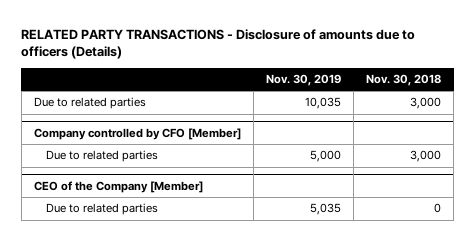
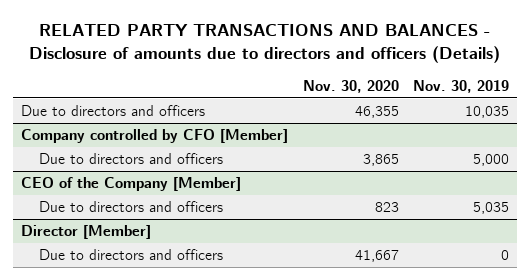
[21,28,416,60] RELATED PARTY TRANSACTIONS - Disclosure of amounts due to officers (Details) -> [29,24,501,64] RELATED PARTY TRANSACTIONS AND BALANCES - Disclosure of amounts due to directors and officers (Details)
[366,73,442,86] Nov. 30, 2018 -> none
none -> [302,79,399,93] Nov. 30, 2020
[33,97,146,110] Due to related parties -> [20,105,205,117] Due to directors and officers
[45,150,158,163] Due to related parties -> [38,153,223,165] Due to directors and officers
[45,203,158,216] Due to related parties -> [38,201,223,213] Due to directors and officers
none -> [20,225,151,240] Director [Member]
none -> [38,249,223,261] Due to directors and officers

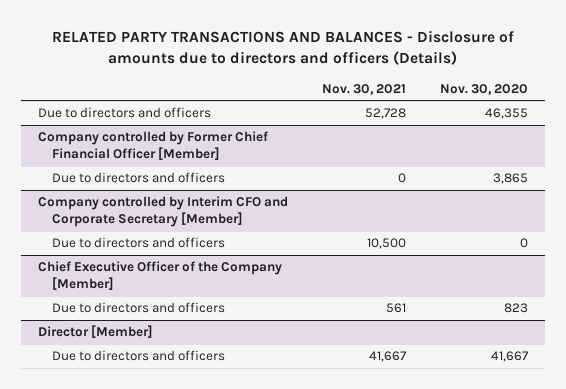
[413,79,510,93] Nov. 30, 2019 -> none
none -> [322,83,407,95] Nov. 30, 2021
[20,129,288,144] Company controlled by CFO [Member] -> none
none -> [38,131,269,161] Company controlled by Former Chief Financial Officer [Member]
none -> [38,196,289,228] Company controlled by Interim CFO and Corporate Secretary [Member]
none -> [51,237,225,249] Due to directors and officers
[20,177,241,192] CEO of the Company [Member] -> [38,261,283,291] Chief Executive Officer of the Company [Member]

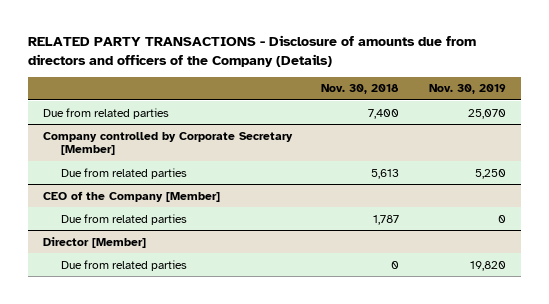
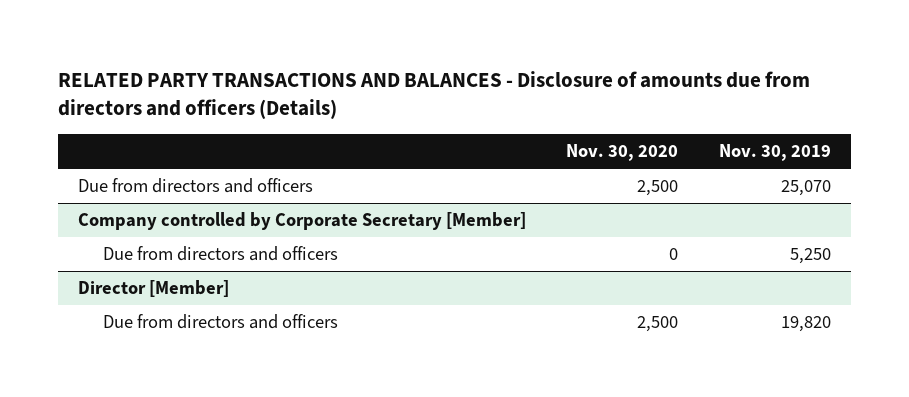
[27,35,476,67] RELATED PARTY TRANSACTIONS - Disclosure of amounts due from directors and officers of the Company (Details) -> [58,70,811,120] RELATED PARTY TRANSACTIONS AND BALANCES - Disclosure of amounts due from directors and officers (Details)
[321,84,400,95] Nov. 30, 2018 -> none
none -> [566,144,679,162] Nov. 30, 2020
[42,107,169,119] Due from related parties -> [78,178,314,194] Due from directors and officers
[42,190,220,202] CEO of the Company [Member] -> none
[61,213,188,225] Due from related parties -> none
[61,167,188,179] Due from related parties -> [102,246,338,262] Due from directors and officers
[61,259,188,271] Due from related parties -> [102,314,338,330] Due from directors and officers

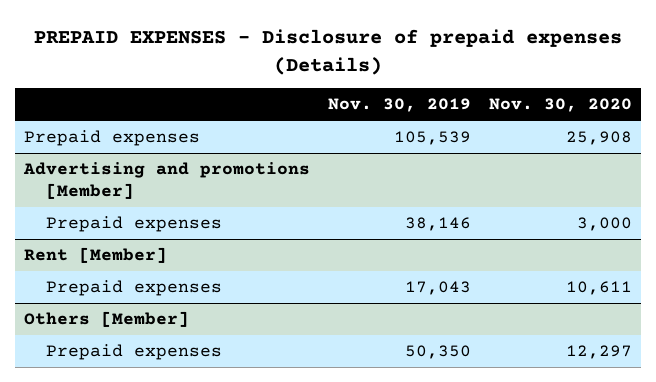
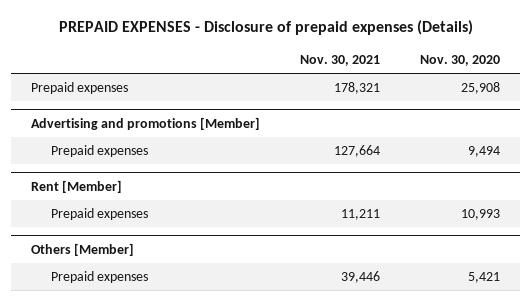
[327,98,471,113] Nov. 30, 2019 -> none
none -> [300,55,381,67] Nov. 30, 2021
[576,216,632,231] 3,000 -> [468,146,501,158] 9,494
[565,280,632,295] 10,611 -> [461,209,501,221] 10,993
[565,344,632,359] 12,297 -> [468,272,501,284] 5,421

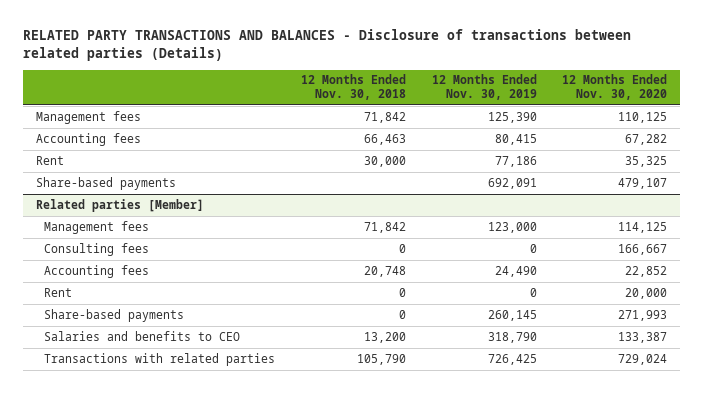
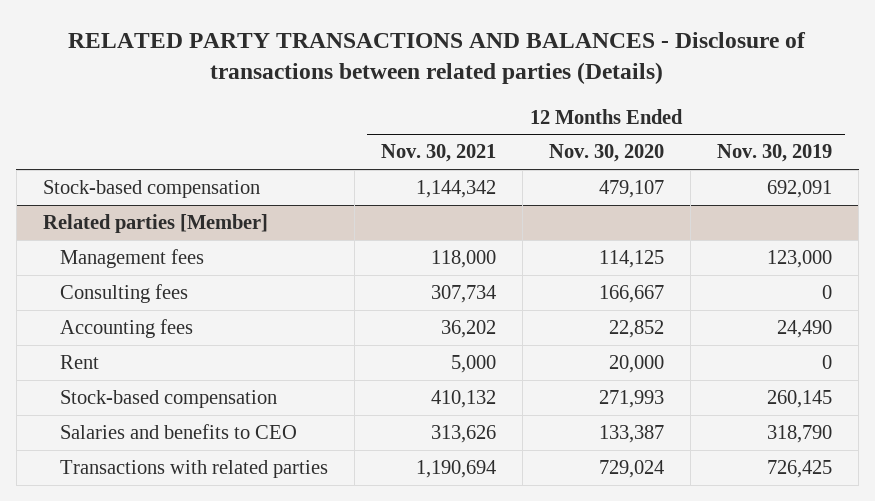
[301,74,407,101] 12 Months Ended Nov. 30, 2018 -> none
none -> [380,144,496,163] Nov. 30, 2021
[35,110,141,124] Management fees -> none
[35,132,141,146] Accounting fees -> none
[35,155,64,165] Rent -> none
[35,176,176,190] Share-based payments -> [42,179,260,198] Stock-based compensation
[44,308,185,322] Share-based payments -> [59,389,277,408] Stock-based compensation

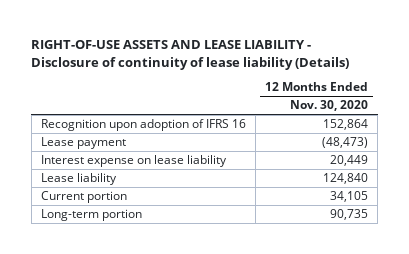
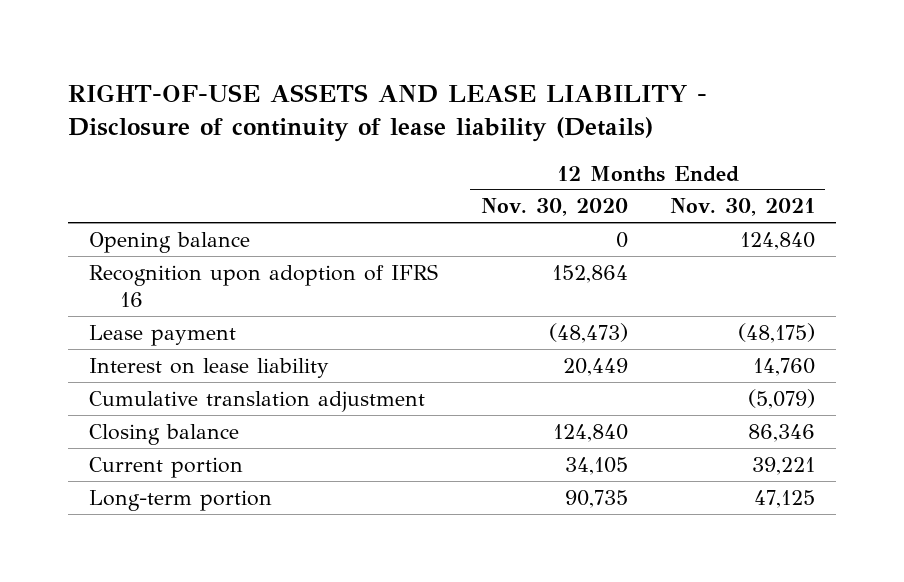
none -> [669,198,815,217] Nov. 30, 2021
none -> [89,231,251,253] Opening balance
[40,155,227,168] Interest expense on lease liability -> [89,357,330,378] Interest on lease liability
none -> [89,390,426,412] Cumulative translation adjustment
[40,173,117,186] Lease liability -> [89,423,240,445] Closing balance

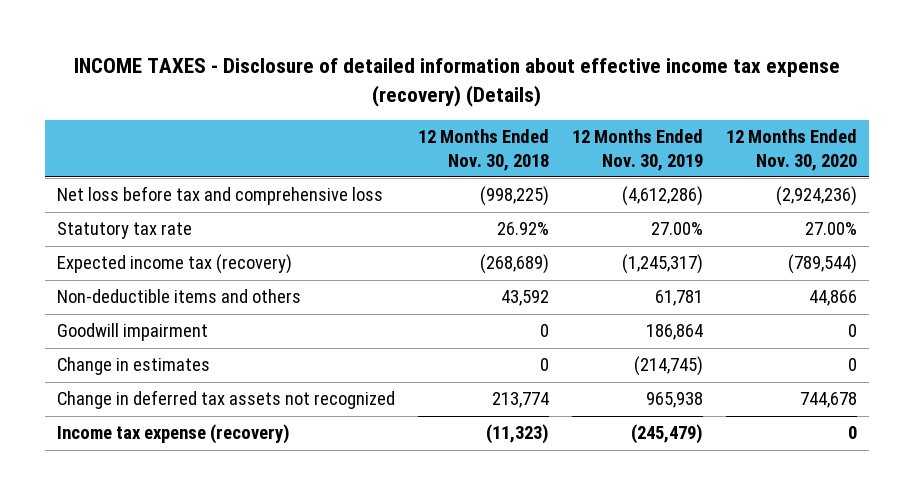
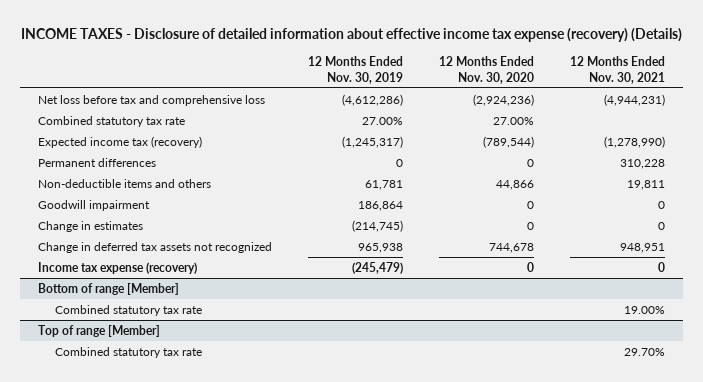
[417,129,549,171] 12 Months Ended Nov. 30, 2018 -> none
none -> [569,56,665,84] 12 Months Ended Nov. 30, 2021
[56,222,192,240] Statutory tax rate -> [38,115,186,127] Combined statutory tax rate
none -> [38,157,157,167] Permanent differences
none -> [38,282,180,295] Bottom of range [Member]
none -> [54,304,202,316] Combined statutory tax rate
none -> [38,324,161,337] Top of range [Member]
none -> [54,346,202,358] Combined statutory tax rate

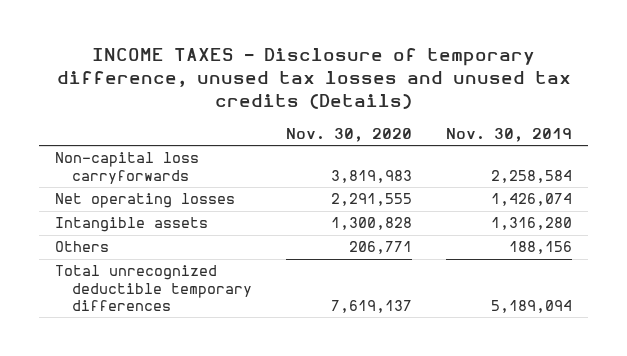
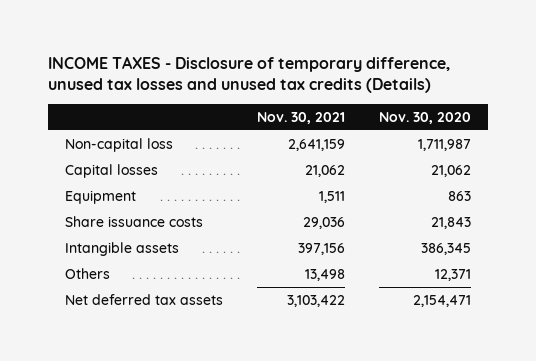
[445,127,572,142] Nov. 30, 2019 -> none
none -> [257,111,346,124] Nov. 30, 2021
[55,193,236,209] Net operating losses -> none
[55,265,253,311] Total unrecognized deductible temporary differences -> none
[55,152,200,184] Non-capital loss carryforwards -> [64,137,173,152] Non-capital loss
[330,169,412,183] 3,819,983 -> [418,138,472,151] 1,711,987
none -> [64,163,158,178] Capital losses
none -> [64,189,136,204] Equipment
none -> [64,215,203,227] Share issuance costs
[330,217,412,231] 1,300,828 -> [421,242,472,255] 386,345
[348,241,412,255] 206,771 -> [435,268,472,281] 12,371
none -> [64,293,223,305] Net deferred tax assets

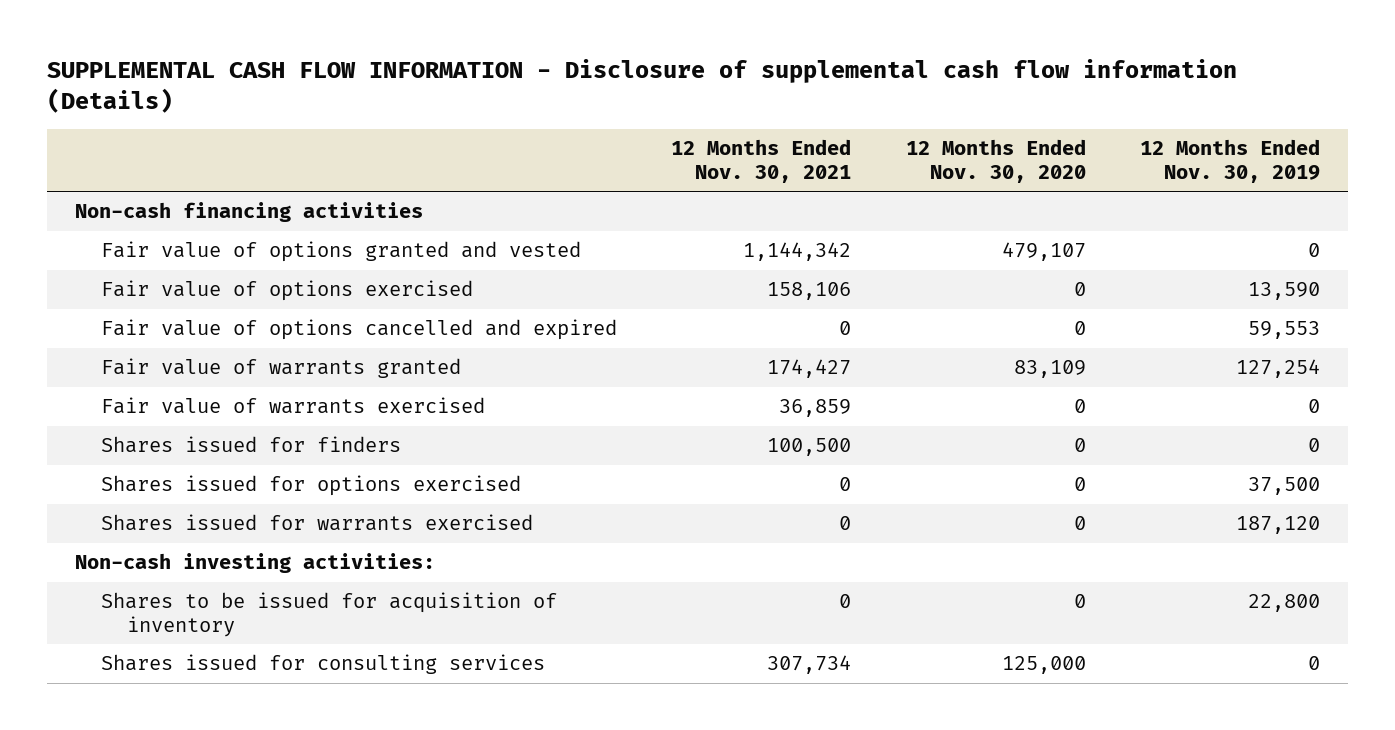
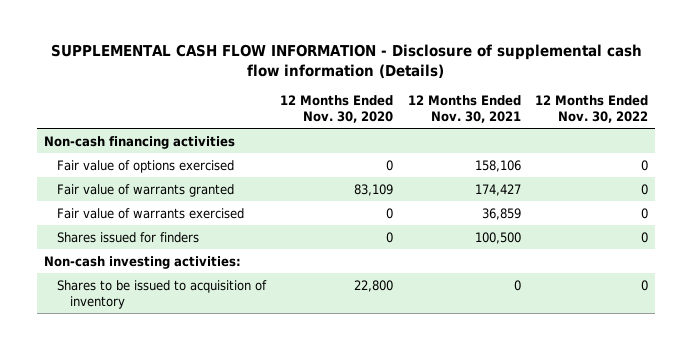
[1140,139,1321,183] 12 Months Ended Nov. 30, 2019 -> none
none -> [535,94,649,123] 12 Months Ended Nov. 30, 2022
[100,241,581,263] Fair value of options granted and vested -> none
[100,319,617,341] Fair value of options cancelled and expired -> none
[100,475,521,497] Shares issued for options exercised -> none
[100,514,533,532] Shares issued for warrants exercised -> none
[100,654,545,675] Shares issued for consulting services -> none
[100,592,557,637] Shares to be issued for acquisition of inventory -> [56,279,267,309] Shares to be issued to acquisition of inventory
[1073,594,1086,609] 0 -> [354,279,394,292] 22,800

